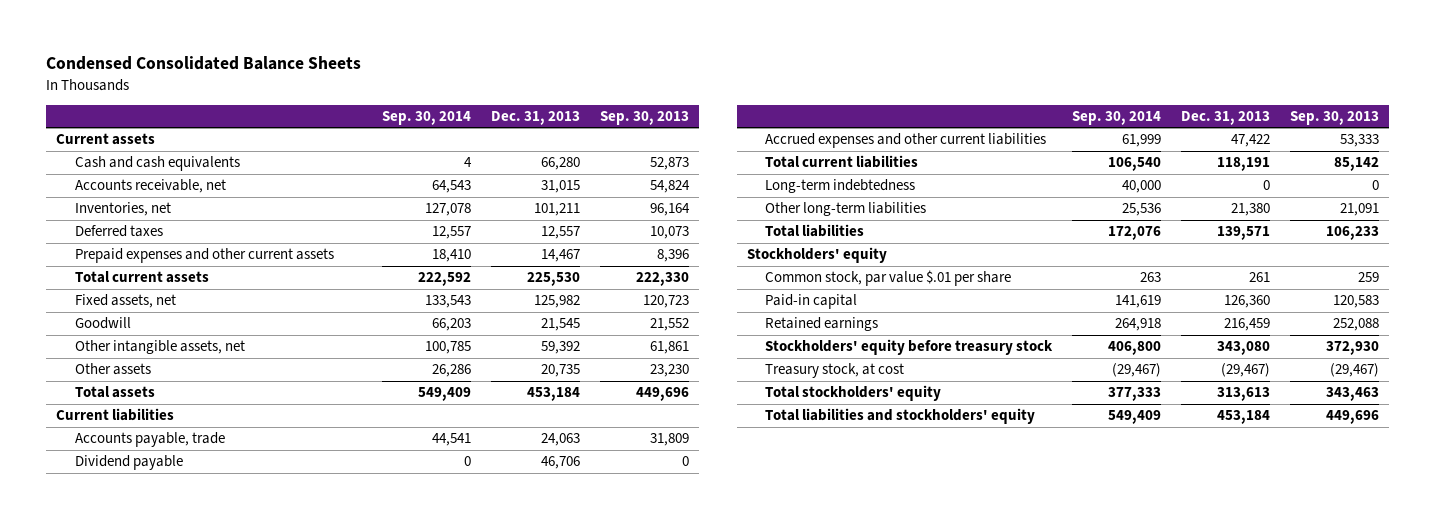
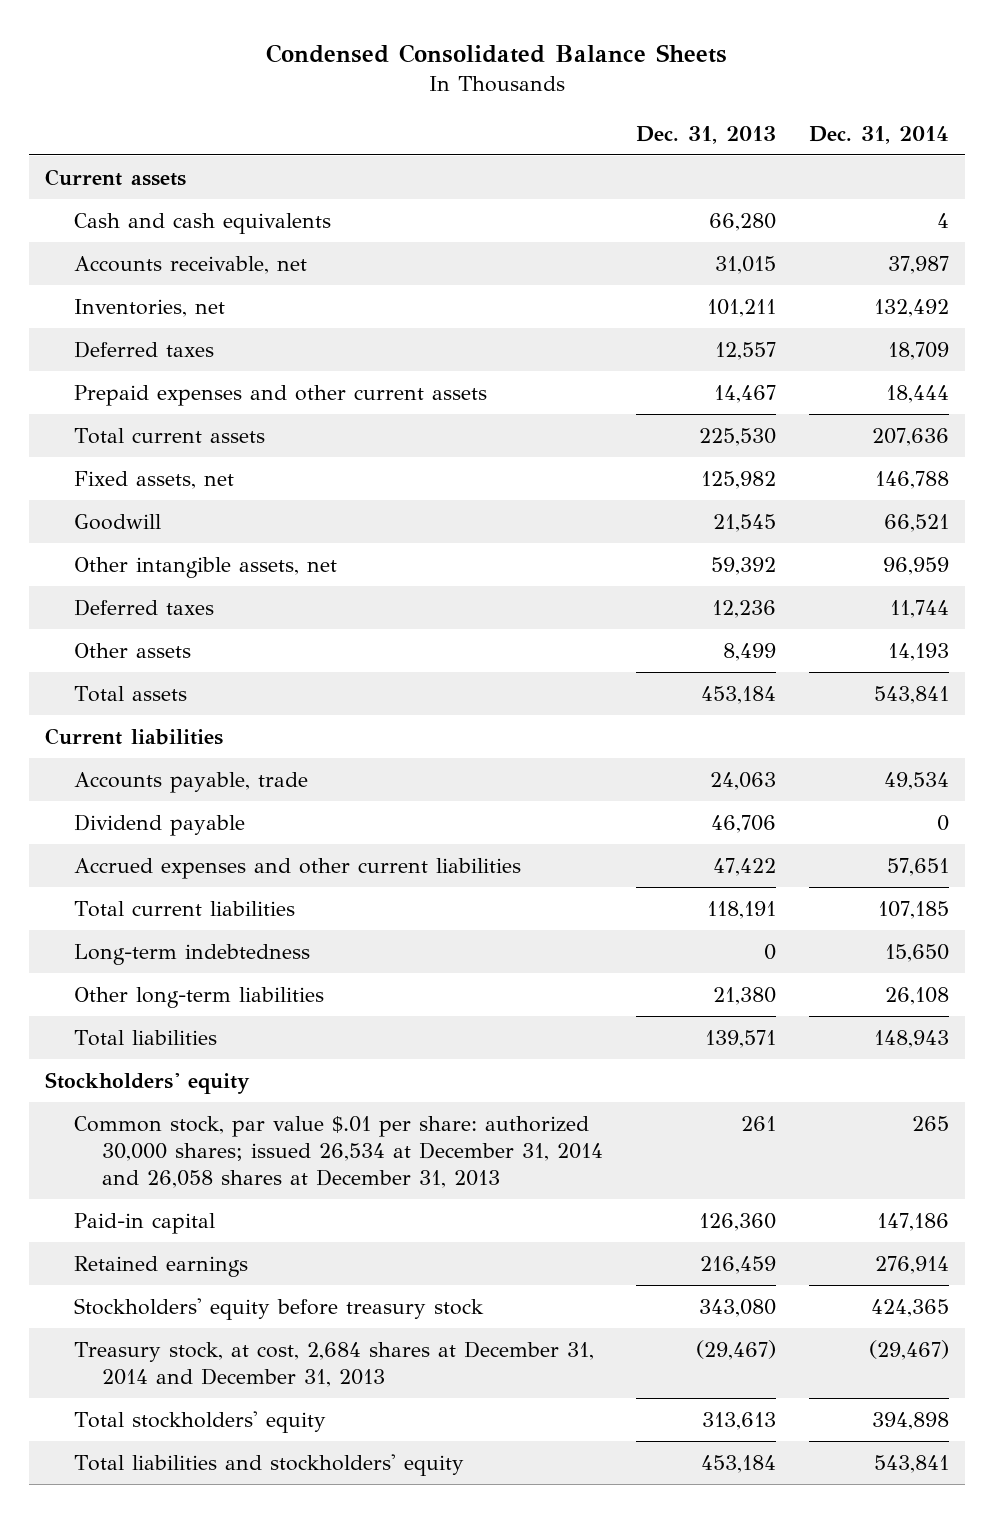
[381,110,471,125] Sep. 30, 2014 -> none
[599,110,689,125] Sep. 30, 2013 -> none
none -> [808,125,949,144] Dec. 31, 2014
none -> [73,598,214,616] Deferred taxes
[540,364,580,378] 20,735 -> [722,642,776,661] 8,499
[765,270,1012,287] Common stock, par value $.01 per share -> [73,1115,604,1189] Common stock, par value $.01 per share: authorized 30,000 shares; issued 26,534 at December 31, 2014 and 26,058 shares at December 31, 2013
[765,363,905,379] Treasury stock, at cost -> [73,1340,594,1388] Treasury stock, at cost, 2,684 shares at December 31, 2014 and December 31, 2013

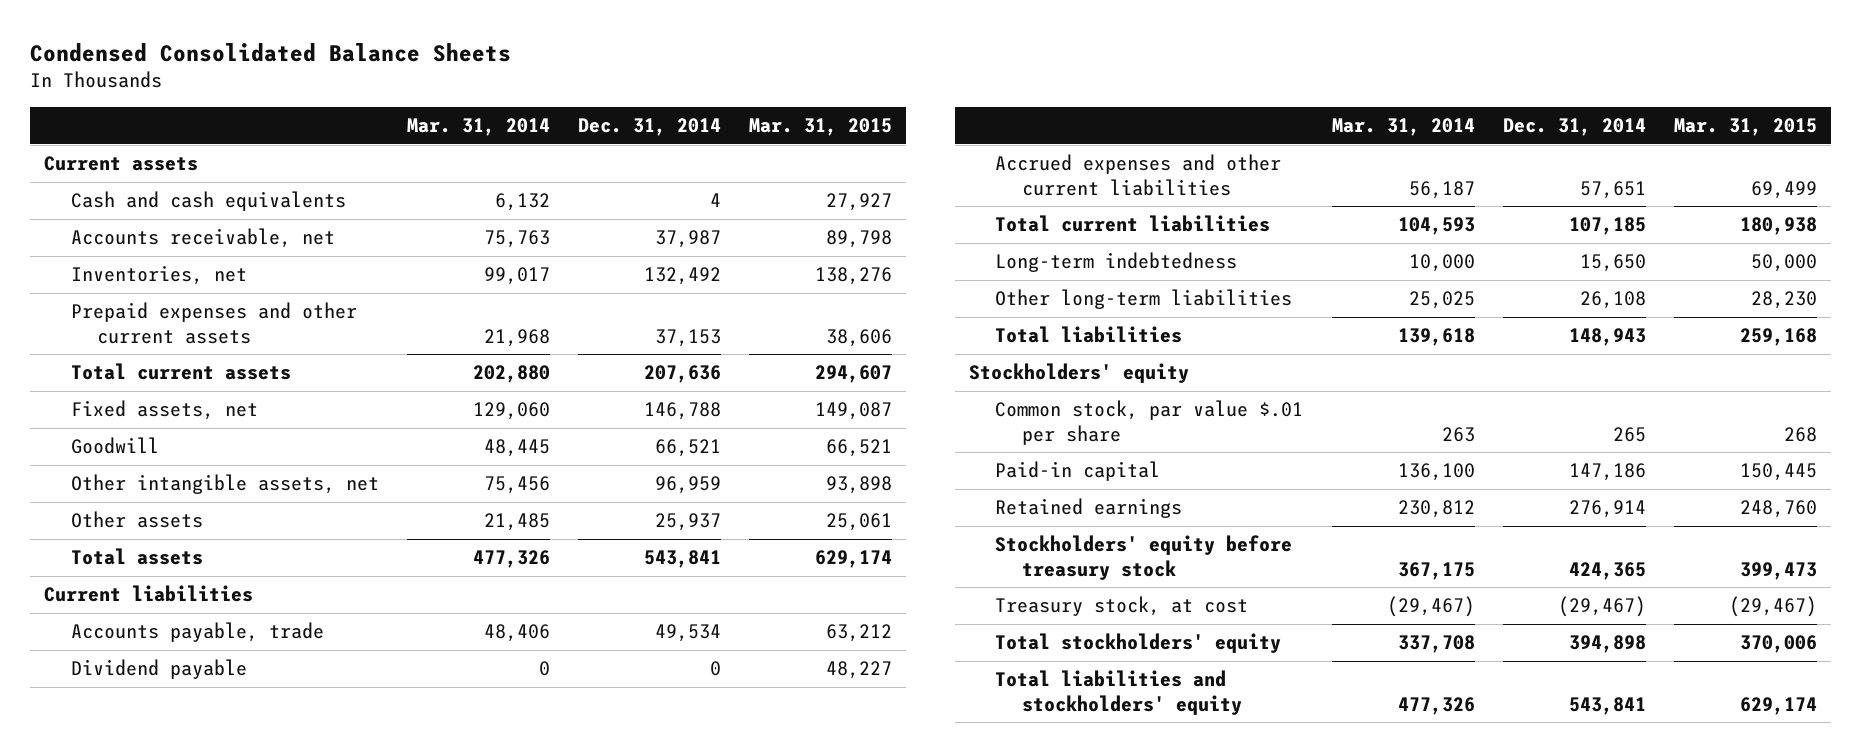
[635,125,776,144] Dec. 31, 2013 -> none
none -> [406,118,550,137] Mar. 31, 2014
none -> [748,118,892,137] Mar. 31, 2015
[73,340,214,358] Deferred taxes -> none
[885,384,949,403] 18,444 -> [654,328,721,347] 37,153
[73,598,214,616] Deferred taxes -> none
[887,642,949,661] 14,193 -> [654,513,721,532] 25,937
[73,1115,604,1189] Common stock, par value $.01 per share: authorized 30,000 shares; issued 26,534 at December 31, 2014 and 26,058 shares at December 31, 2013 -> [995,400,1304,445] Common stock, par value $.01 per share
[73,1340,594,1388] Treasury stock, at cost, 2,684 shares at December 31, 2014 and December 31, 2013 -> [995,596,1249,617] Treasury stock, at cost

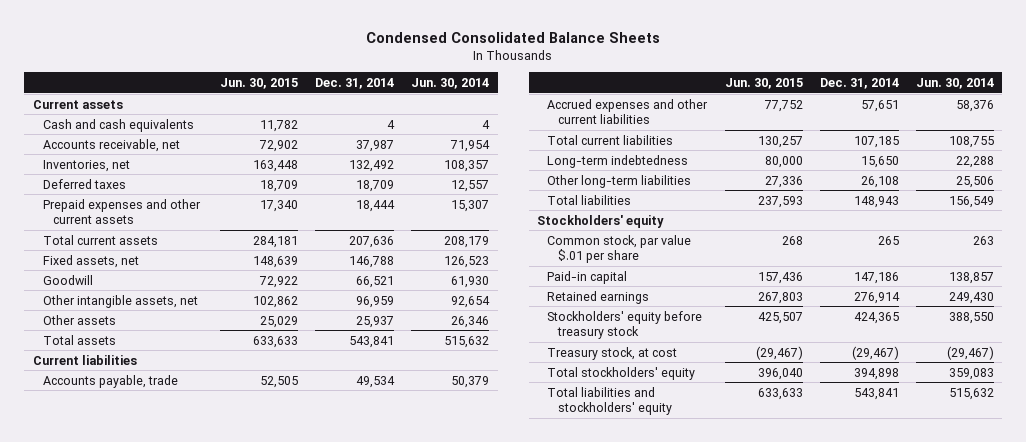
[406,118,550,137] Mar. 31, 2014 -> none
[748,118,892,137] Mar. 31, 2015 -> none
none -> [219,78,298,90] Jun. 30, 2015
none -> [411,78,490,90] Jun. 30, 2014
none -> [42,178,126,189] Deferred taxes
[654,328,721,347] 37,153 -> [356,199,396,212] 18,444
[70,659,247,680] Dividend payable -> none

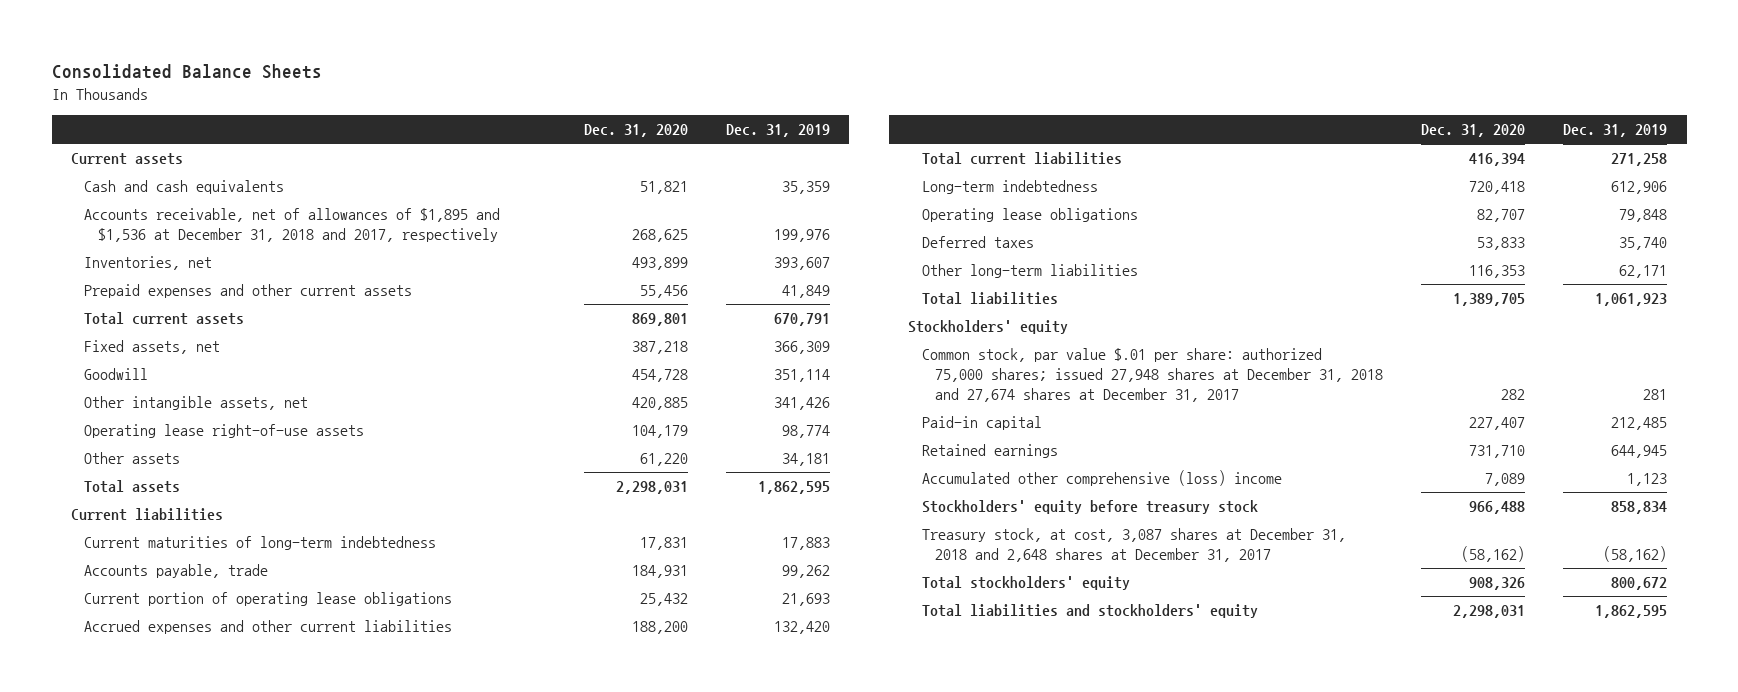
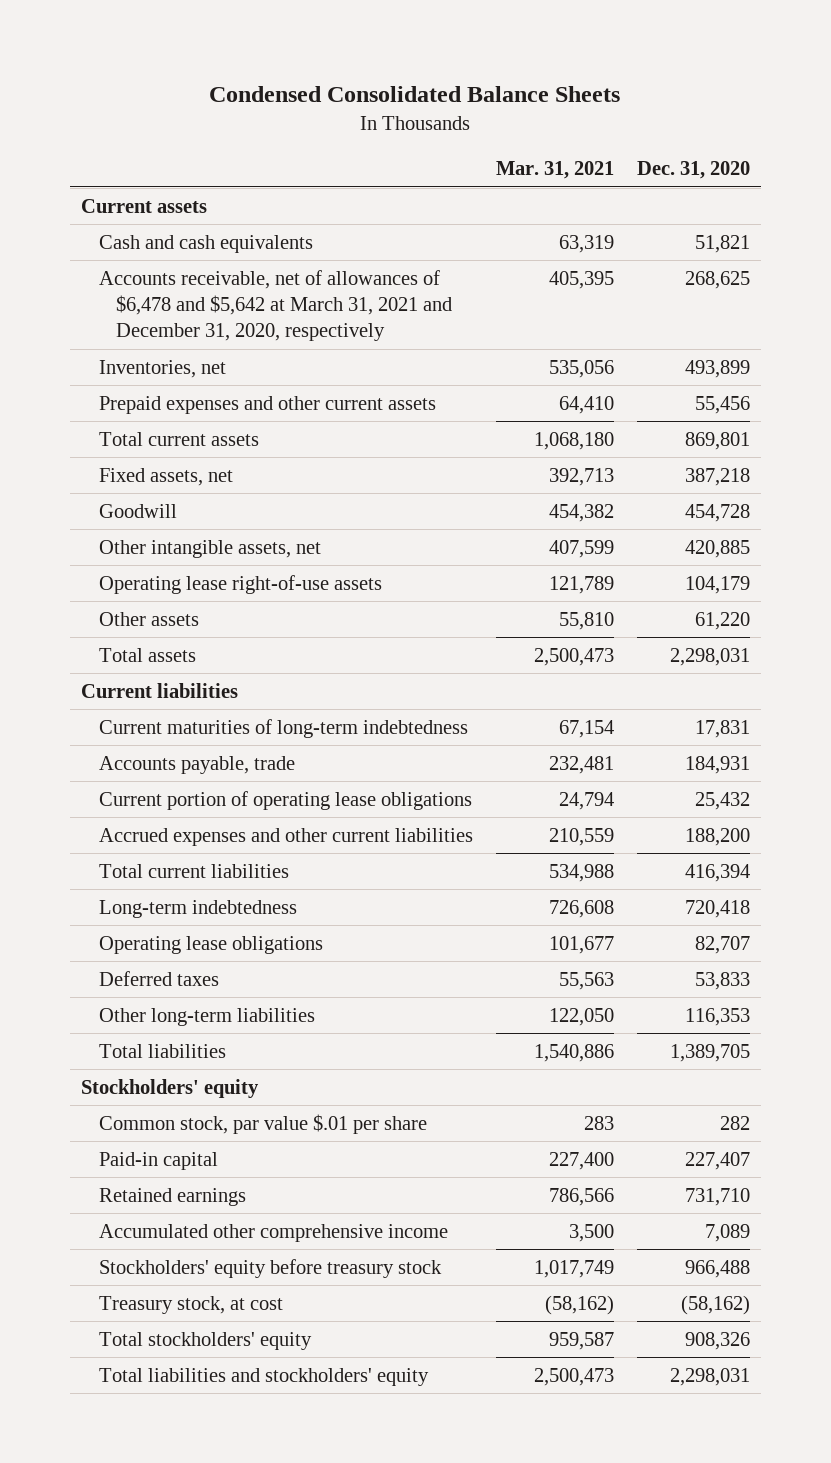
[51,63,322,79] Consolidated Balance Sheets -> [209,85,621,102] Condensed Consolidated Balance Sheets
[725,124,830,138] Dec. 31, 2019 -> none
none -> [495,161,614,180] Mar. 31, 2021
[84,208,501,243] Accounts receivable, net of allowances of $1,895 and $1,536 at December 31, 2018 and 2017, respectively -> [98,269,452,342] Accounts receivable, net of allowances of $6,478 and $5,642 at March 31, 2021 and December 31, 2020, respectively
[921,348,1384,402] Common stock, par value $.01 per share: authorized 75,000 shares; issued 27,948 shares at December 31, 2018 and 27,674 shares at December 31, 2017 -> [98,1113,427,1134] Common stock, par value $.01 per share
[921,470,1282,487] Accumulated other comprehensive (loss) income -> [98,1223,448,1242] Accumulated other comprehensive income
[921,528,1346,563] Treasury stock, at cost, 3,087 shares at December 31, 2018 and 2,648 shares at December 31, 2017 -> [98,1295,283,1314] Treasury stock, at cost

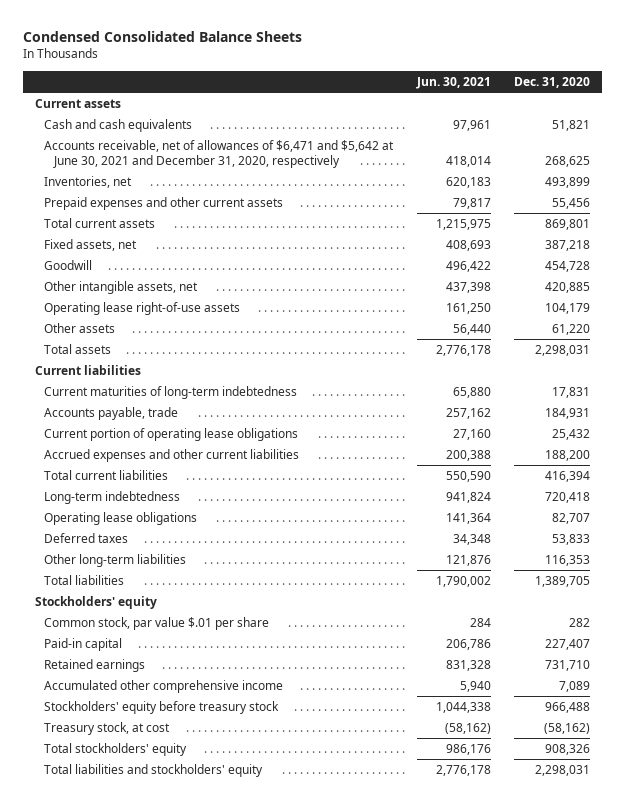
[495,161,614,180] Mar. 31, 2021 -> none
none -> [415,76,491,89] Jun. 30, 2021
[98,269,452,342] Accounts receivable, net of allowances of $6,478 and $5,642 at March 31, 2021 and December 31, 2020, respectively -> [44,140,395,168] Accounts receivable, net of allowances of $6,471 and $5,642 at June 30, 2021 and December 31, 2020, respectively

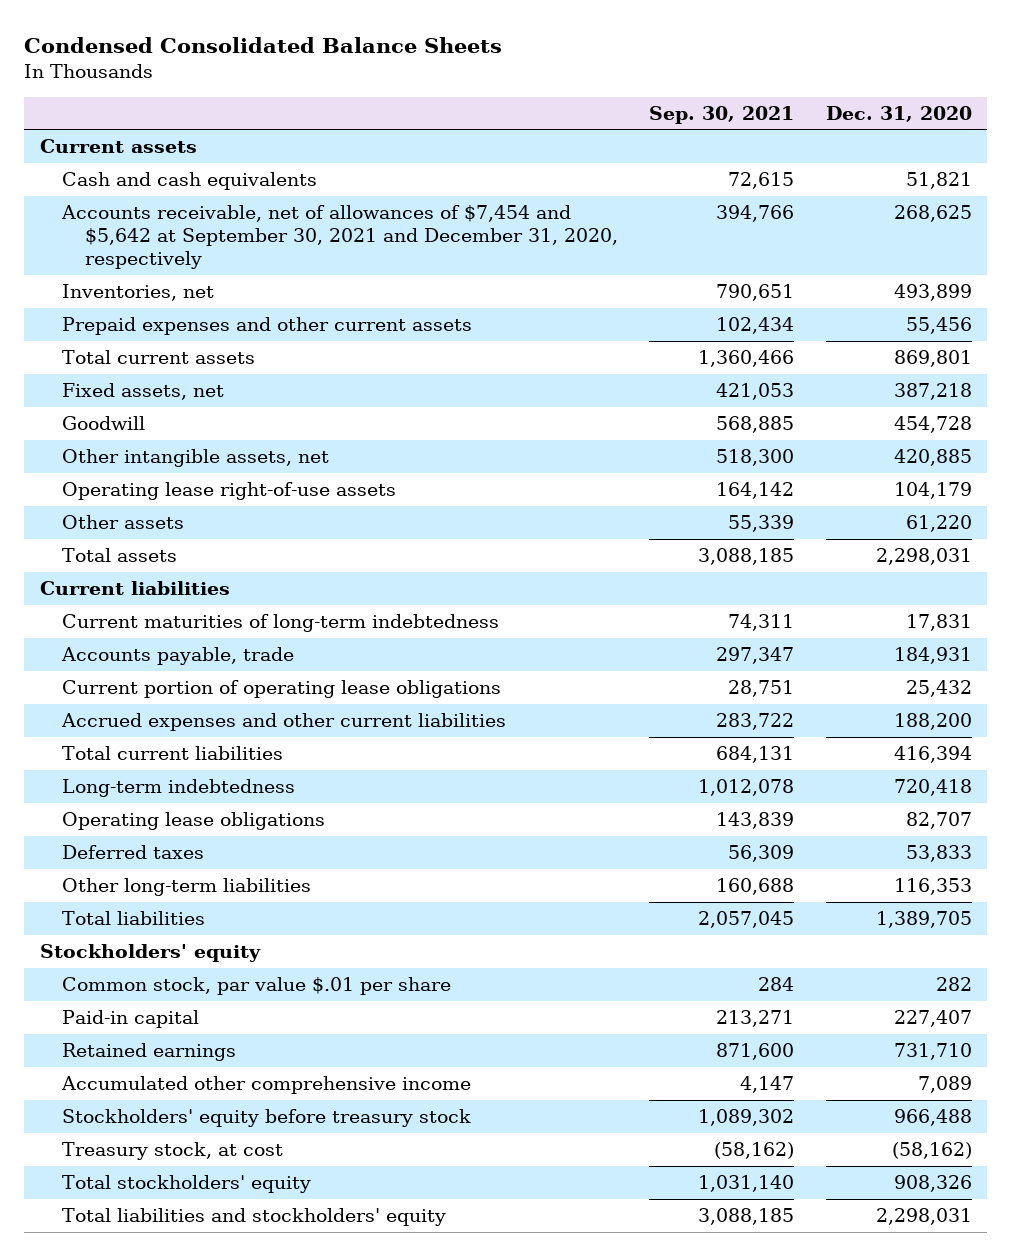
[415,76,491,89] Jun. 30, 2021 -> none
none -> [649,105,795,124] Sep. 30, 2021
[44,140,395,168] Accounts receivable, net of allowances of $6,471 and $5,642 at June 30, 2021 and December 31, 2020, respectively -> [61,205,618,270] Accounts receivable, net of allowances of $7,454 and $5,642 at September 30, 2021 and December 31, 2020, respectively

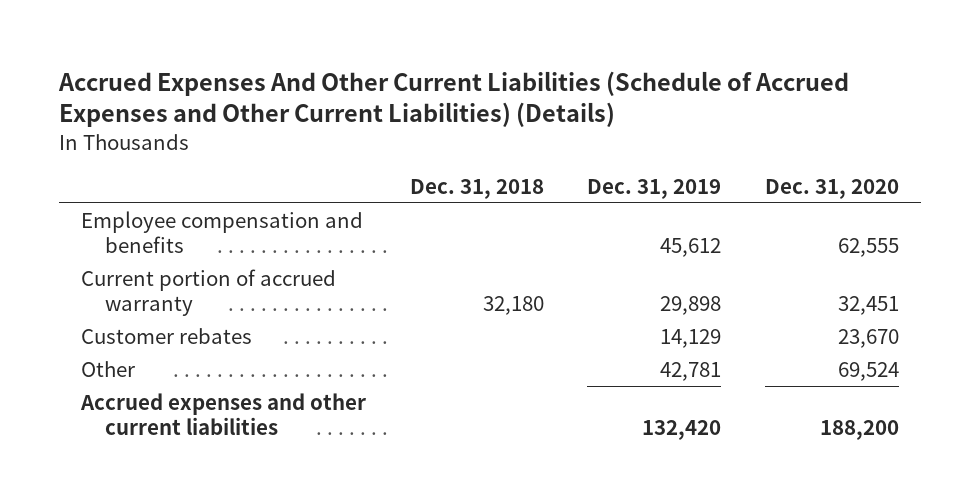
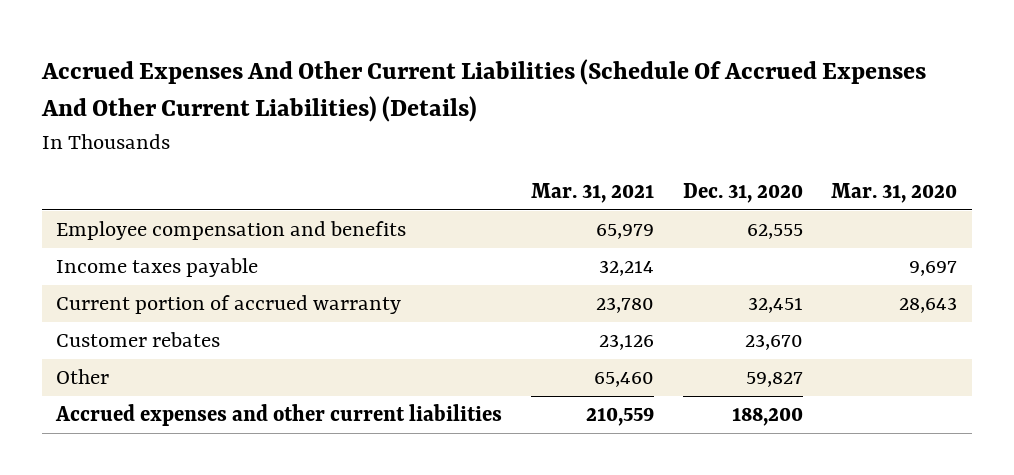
[58,70,850,128] Accrued Expenses And Other Current Liabilities (Schedule of Accrued Expenses and Other Current Liabilities) (Details) -> [41,59,927,123] Accrued Expenses And Other Current Liabilities (Schedule Of Accrued Expenses And Other Current Liabilities) (Details)
[409,178,544,199] Dec. 31, 2018 -> none
[587,178,722,199] Dec. 31, 2019 -> none
none -> [531,183,655,204] Mar. 31, 2021
none -> [831,183,958,204] Mar. 31, 2020
none -> [56,258,259,278] Income taxes payable
[838,361,900,381] 69,524 -> [745,372,803,388] 59,827

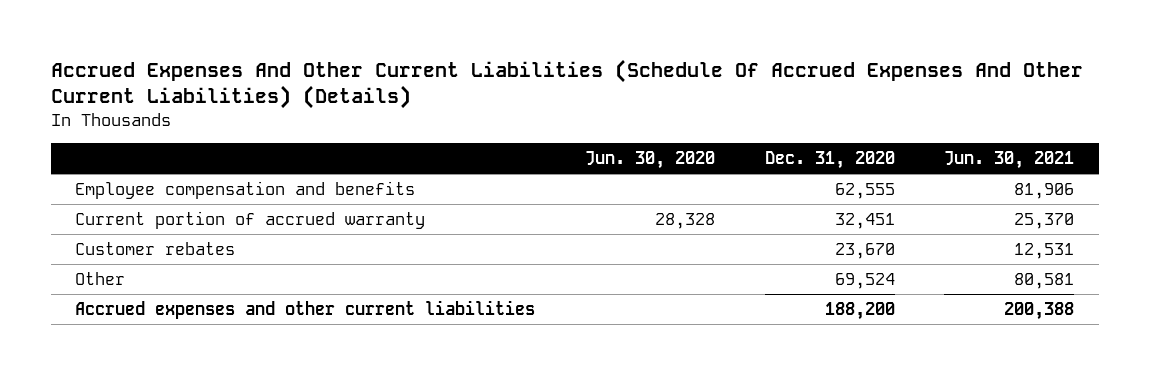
[531,183,655,204] Mar. 31, 2021 -> none
[831,183,958,204] Mar. 31, 2020 -> none
none -> [585,150,716,169] Jun. 30, 2020
none -> [944,150,1075,169] Jun. 30, 2021
[56,258,259,278] Income taxes payable -> none
[745,372,803,388] 59,827 -> [834,273,895,290] 69,524

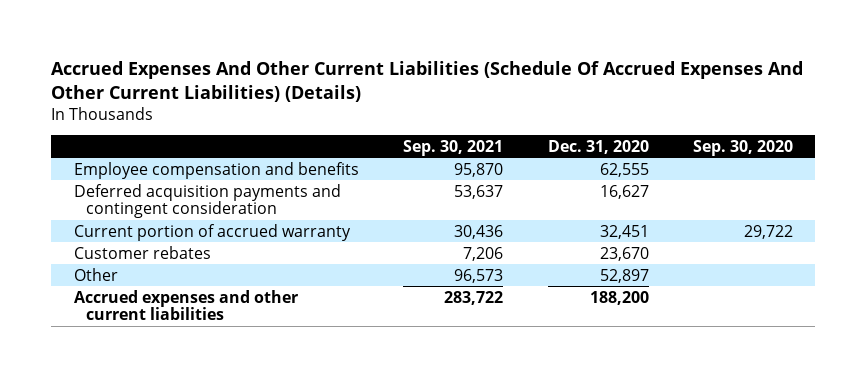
[585,150,716,169] Jun. 30, 2020 -> none
[944,150,1075,169] Jun. 30, 2021 -> none
none -> [403,139,504,156] Sep. 30, 2021
none -> [693,139,794,156] Sep. 30, 2020
none -> [73,183,341,219] Deferred acquisition payments and contingent consideration
[834,273,895,290] 69,524 -> [599,268,649,283] 52,897

